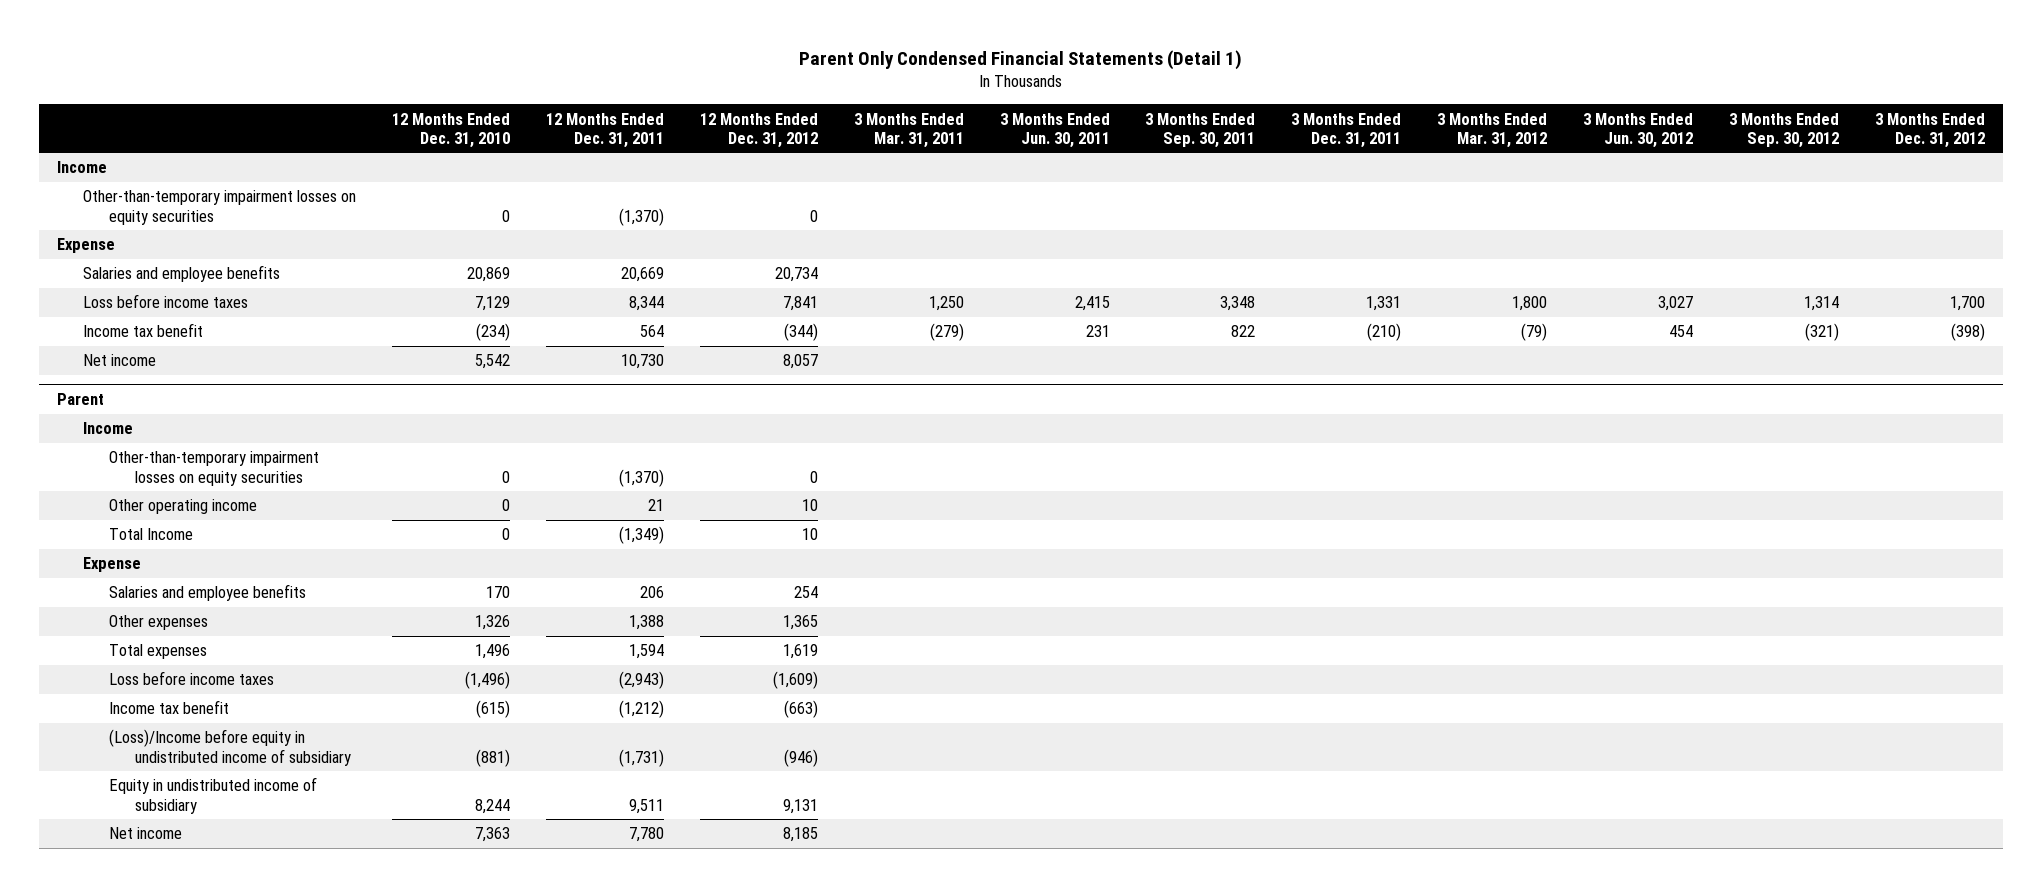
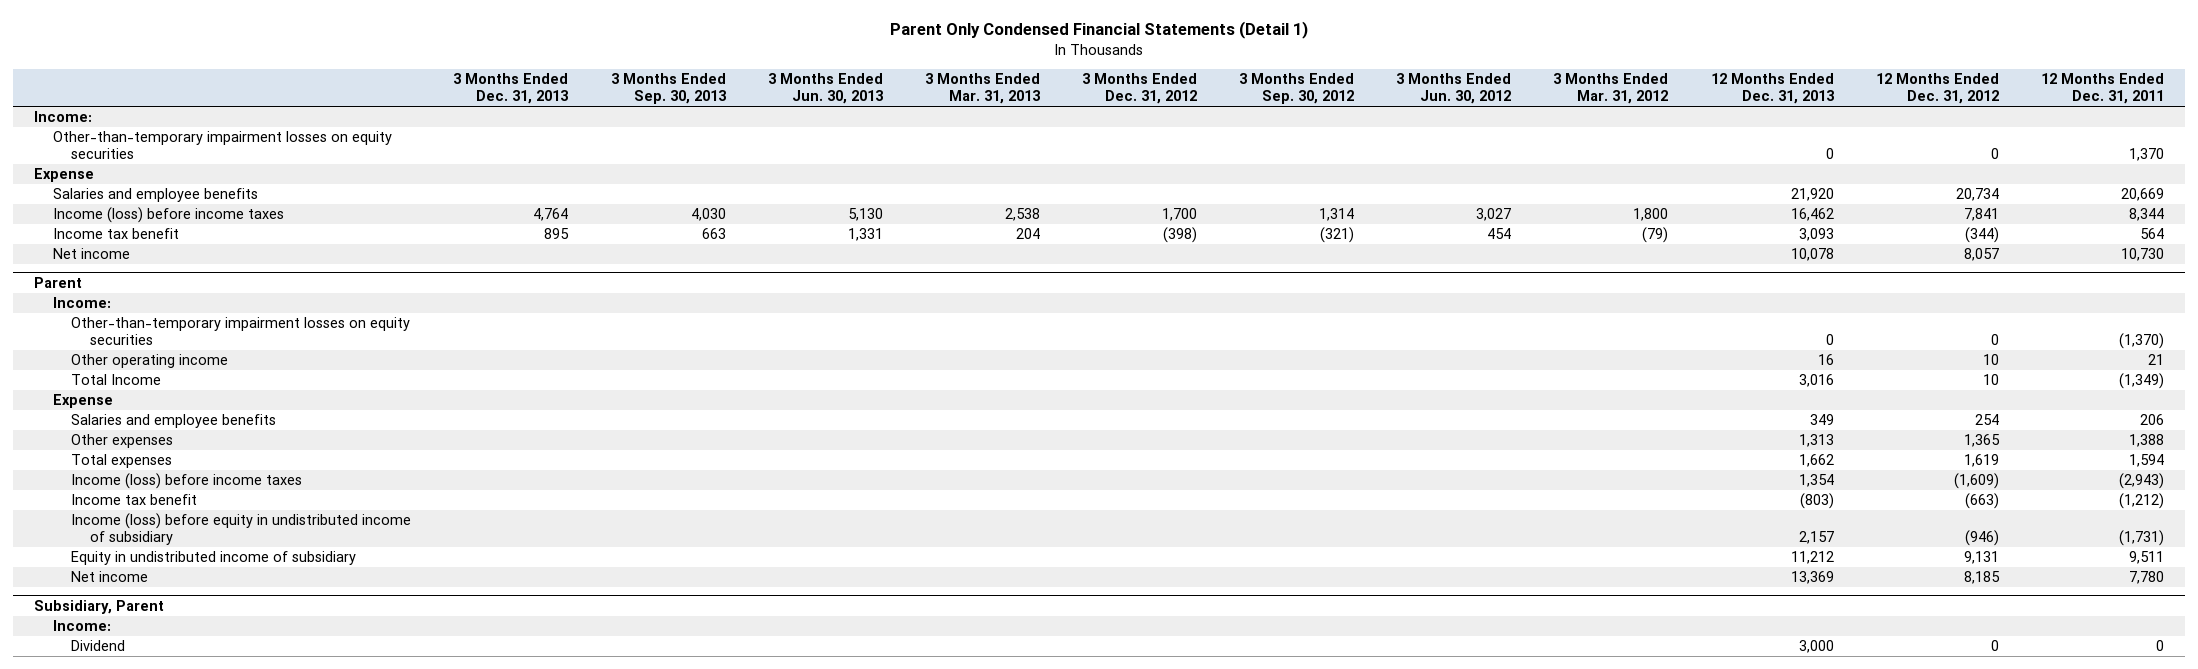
[391,112,510,148] 12 Months Ended Dec. 31, 2010 -> none
[853,112,964,148] 3 Months Ended Mar. 31, 2011 -> none
[999,112,1110,148] 3 Months Ended Jun. 30, 2011 -> none
[1145,112,1256,148] 3 Months Ended Sep. 30, 2011 -> none
[1291,112,1402,148] 3 Months Ended Dec. 31, 2011 -> none
none -> [453,73,569,105] 3 Months Ended Dec. 31, 2013
none -> [610,73,726,105] 3 Months Ended Sep. 30, 2013
none -> [767,73,883,105] 3 Months Ended Jun. 30, 2013
none -> [924,73,1040,105] 3 Months Ended Mar. 31, 2013
none -> [1710,73,1834,105] 12 Months Ended Dec. 31, 2013
[56,161,107,174] Income -> [34,111,93,123] Income:
[618,207,664,226] (1,370) -> [2128,148,2164,162] 1,370
[82,294,248,309] Loss before income taxes -> [52,207,284,224] Income (loss) before income taxes
[82,422,133,435] Income -> [52,297,111,309] Income:
[108,671,274,686] Loss before income taxes -> [71,473,303,490] Income (loss) before income taxes
[108,729,352,766] (Loss)/Income before equity in undistributed income of subsidiary -> [71,513,412,546] Income (loss) before equity in undistributed income of subsidiary
none -> [34,599,165,614] Subsidiary, Parent
none -> [52,620,111,632] Income:
none -> [71,640,126,652] Dividend

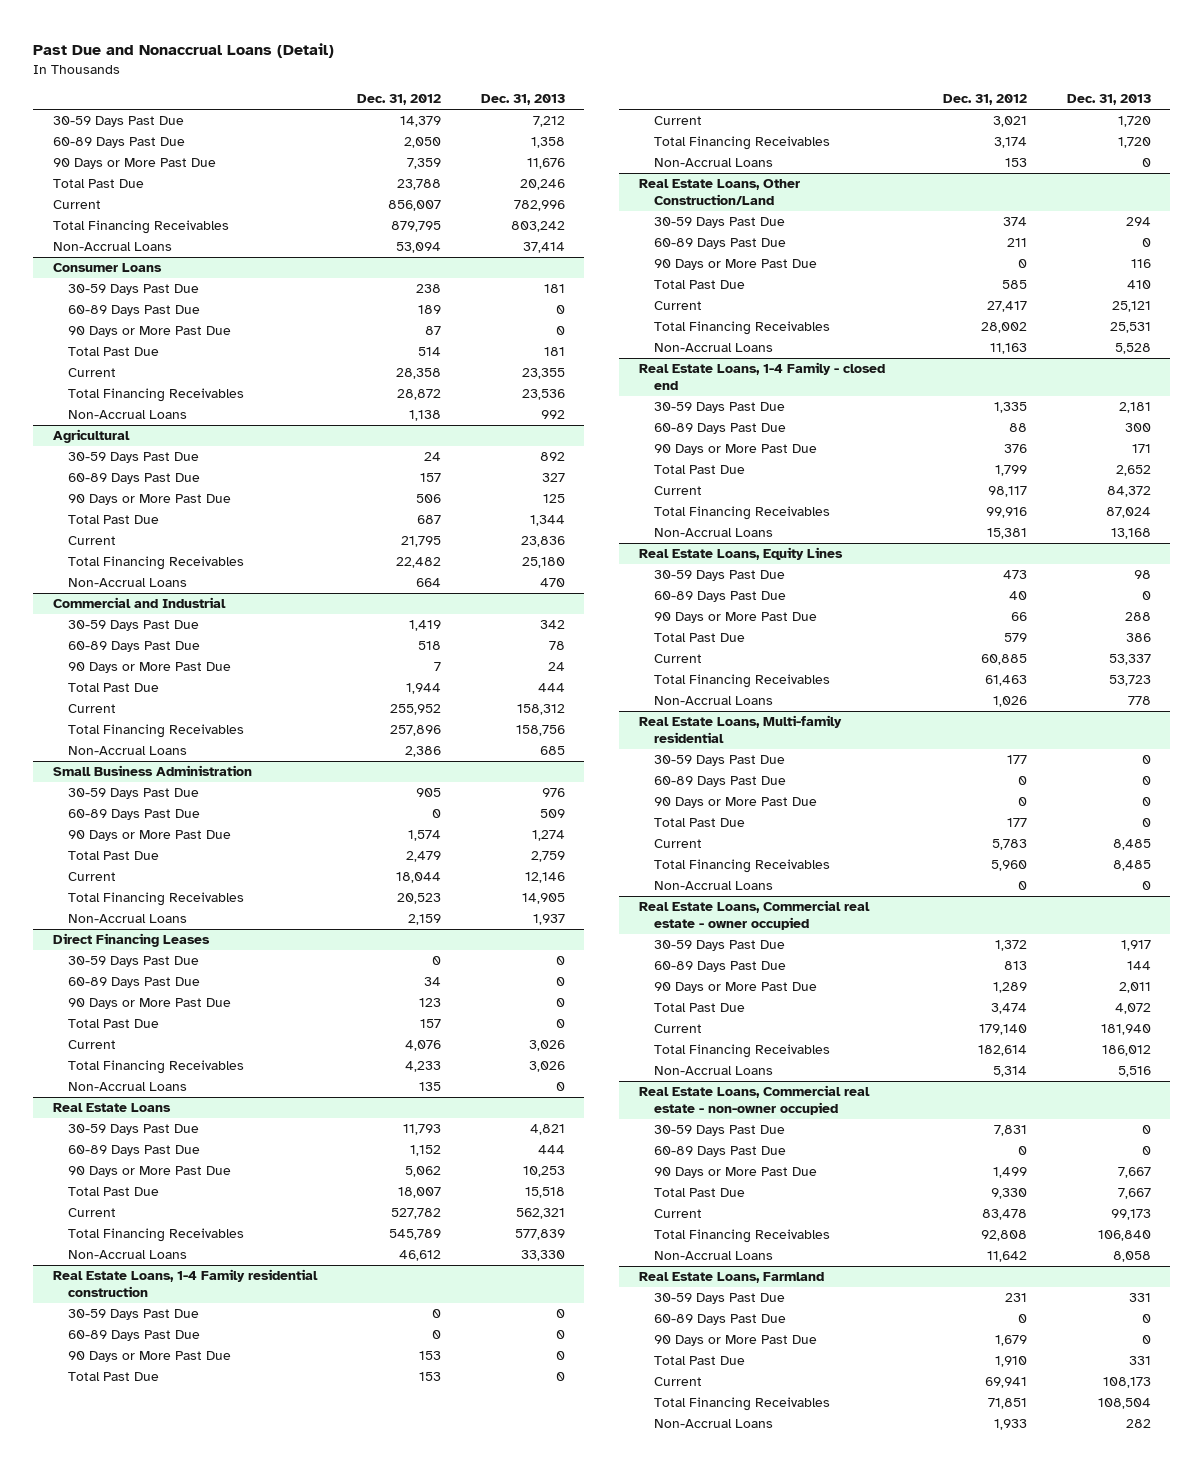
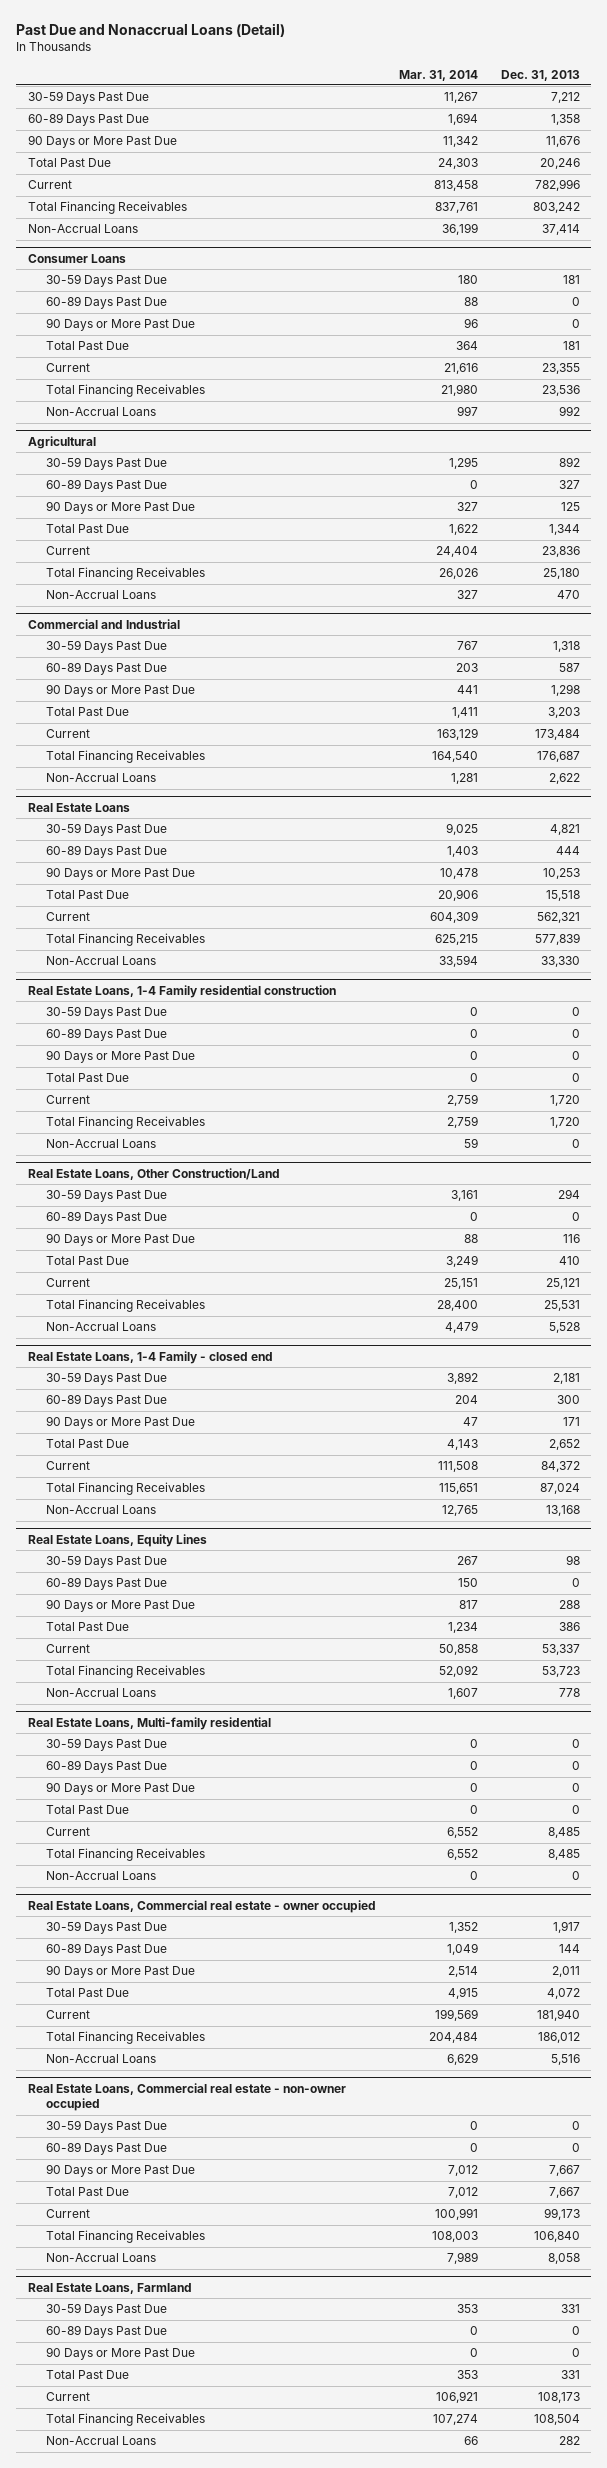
[356,94,441,106] Dec. 31, 2012 -> none
none -> [398,69,478,81] Mar. 31, 2014
[53,765,253,777] Small Business Administration -> none
[68,788,200,800] 30-59 Days Past Due -> none
[68,809,201,821] 60-89 Days Past Due -> none
[68,830,232,842] 90 Days or More Past Due -> none
[68,851,160,861] Total Past Due -> none
[68,872,117,882] Current -> none
[68,892,245,907] Total Financing Receivables -> none
[68,914,188,924] Non-Accrual Loans -> none
[53,933,211,948] Direct Financing Leases -> none
[68,956,200,968] 30-59 Days Past Due -> none
[68,977,201,989] 60-89 Days Past Due -> none
[68,998,232,1010] 90 Days or More Past Due -> none
[68,1019,160,1029] Total Past Due -> none
[68,1040,117,1050] Current -> none
[68,1060,245,1075] Total Financing Receivables -> none
[68,1082,188,1092] Non-Accrual Loans -> none
[539,620,565,630] 342 -> [552,641,580,653] 1,318
[548,641,565,651] 78 -> [558,663,580,673] 587
[547,662,565,672] 24 -> [550,684,580,697] 1,298
[537,683,565,693] 444 -> [547,707,580,719] 3,203
[516,704,565,716] 158,312 -> [534,729,580,741] 173,484
[515,725,565,737] 158,756 -> [536,751,580,763] 176,687
[539,746,565,756] 685 -> [548,773,580,785] 2,622

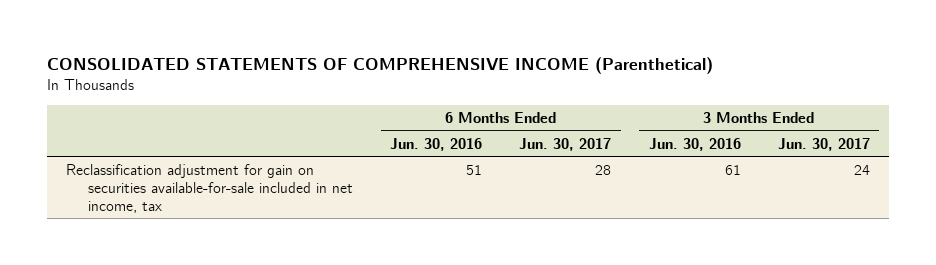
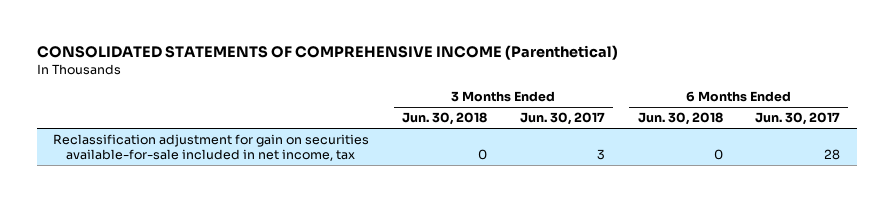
[390,137,483,151] Jun. 30, 2016 -> none
[648,137,741,151] Jun. 30, 2016 -> none
none -> [402,112,488,126] Jun. 30, 2018
none -> [637,112,723,126] Jun. 30, 2018
[853,164,870,175] 24 -> [596,148,605,160] 3

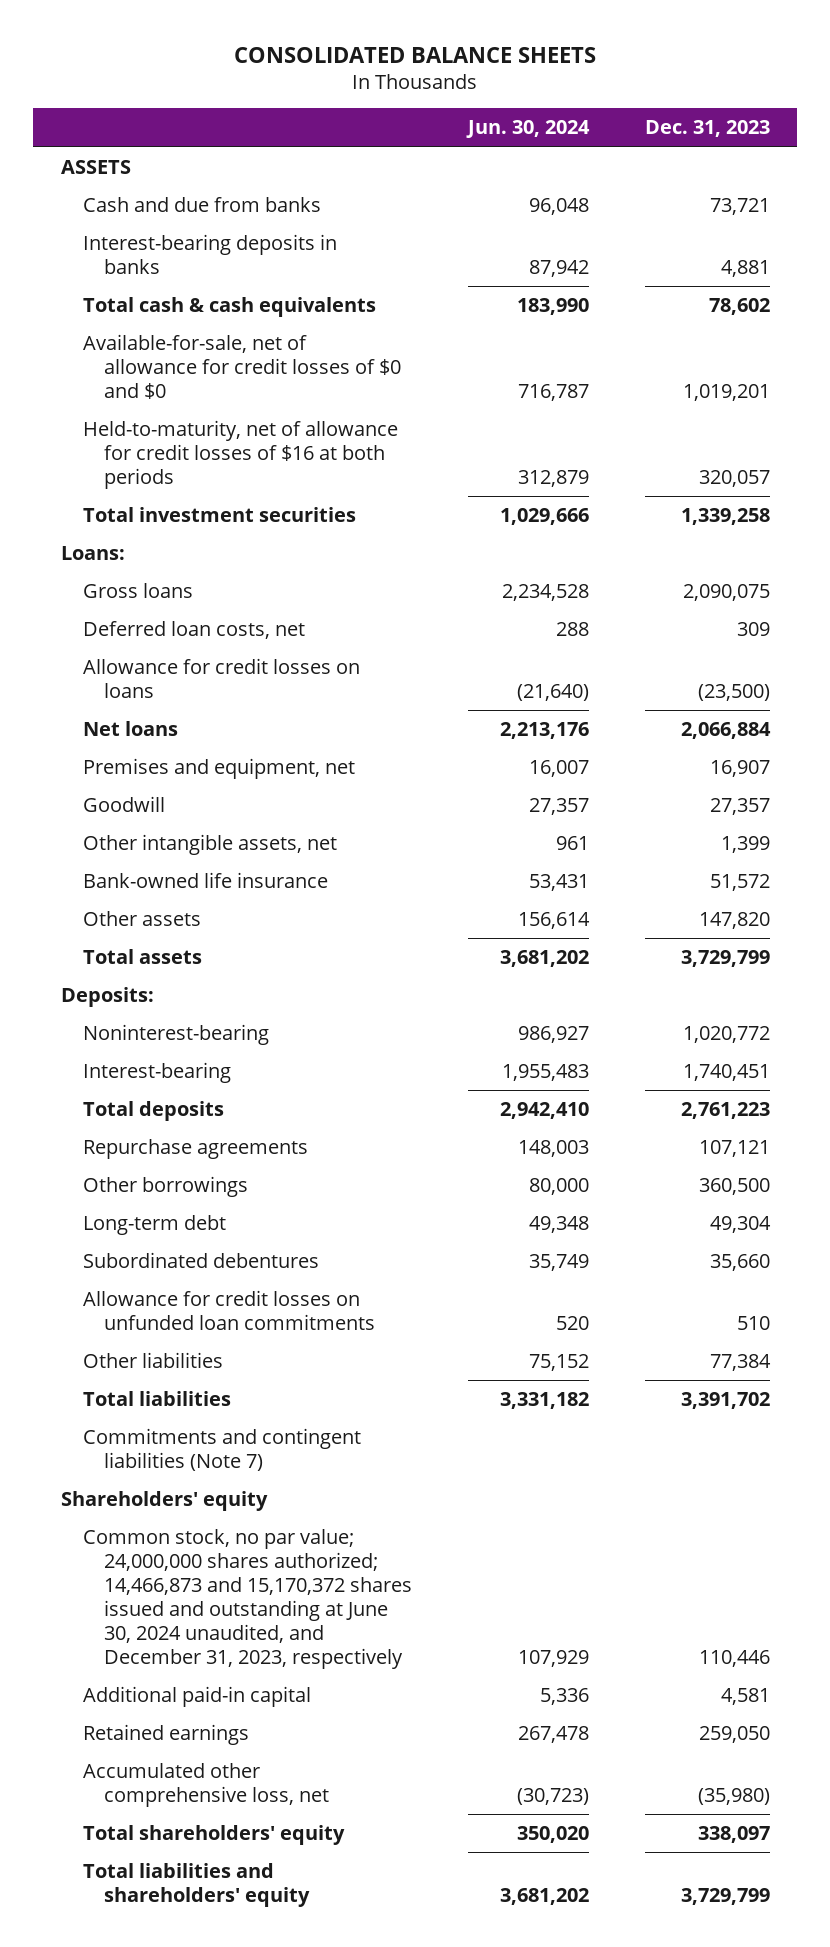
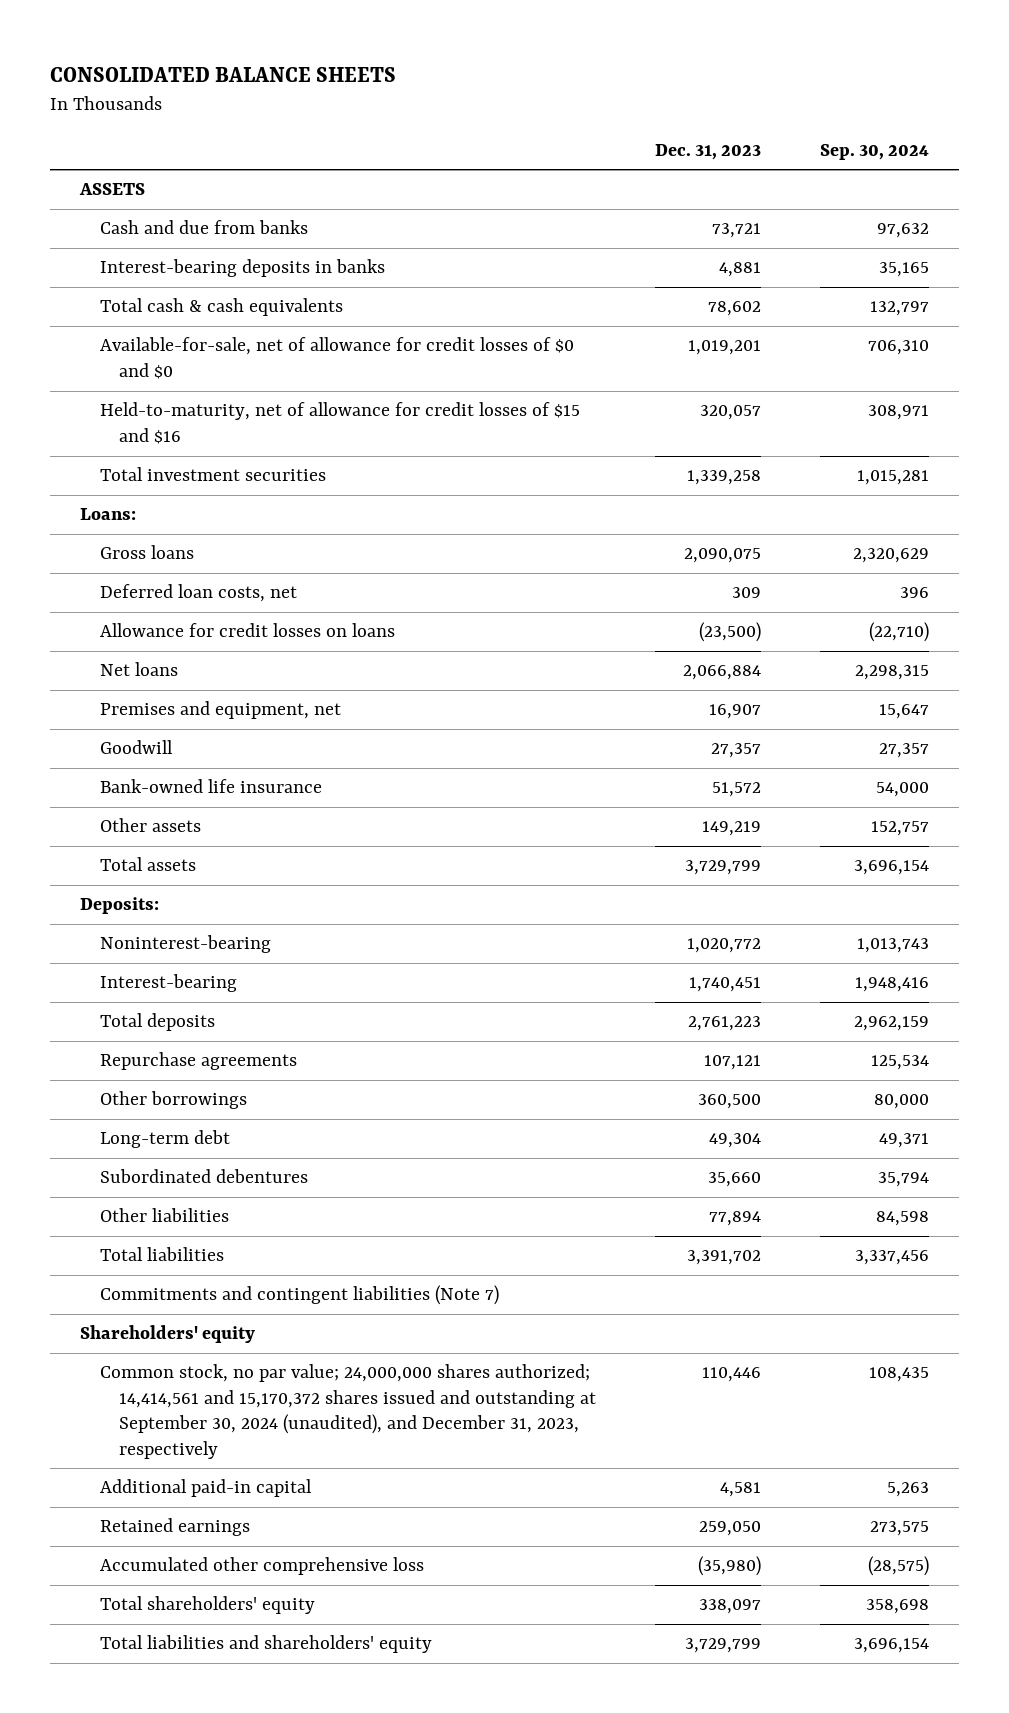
[465,120,590,139] Jun. 30, 2024 -> none
none -> [820,143,930,160] Sep. 30, 2024
[82,420,398,490] Held-to-maturity, net of allowance for credit losses of $16 at both periods -> [99,402,580,444] Held-to-maturity, net of allowance for credit losses of $15 and $16
[82,834,337,856] Other intangible assets, net -> none
[698,912,770,930] 147,820 -> [702,821,762,837] 149,219
[82,1290,376,1331] Allowance for credit losses on unfunded loan commitments -> none
[709,1354,771,1372] 77,384 -> [709,1211,762,1227] 77,894
[82,1529,413,1670] Common stock, no par value; 24,000,000 shares authorized; 14,466,873 and 15,170,372 shares issued and outstanding at June 30, 2024 unaudited, and December 31, 2023, respectively -> [99,1364,597,1459] Common stock, no par value; 24,000,000 shares authorized; 14,414,561 and 15,170,372 shares issued and outstanding at September 30, 2024 (unaudited), and December 31, 2023, respectively
[82,1763,330,1808] Accumulated other comprehensive loss, net -> [99,1557,424,1576] Accumulated other comprehensive loss

